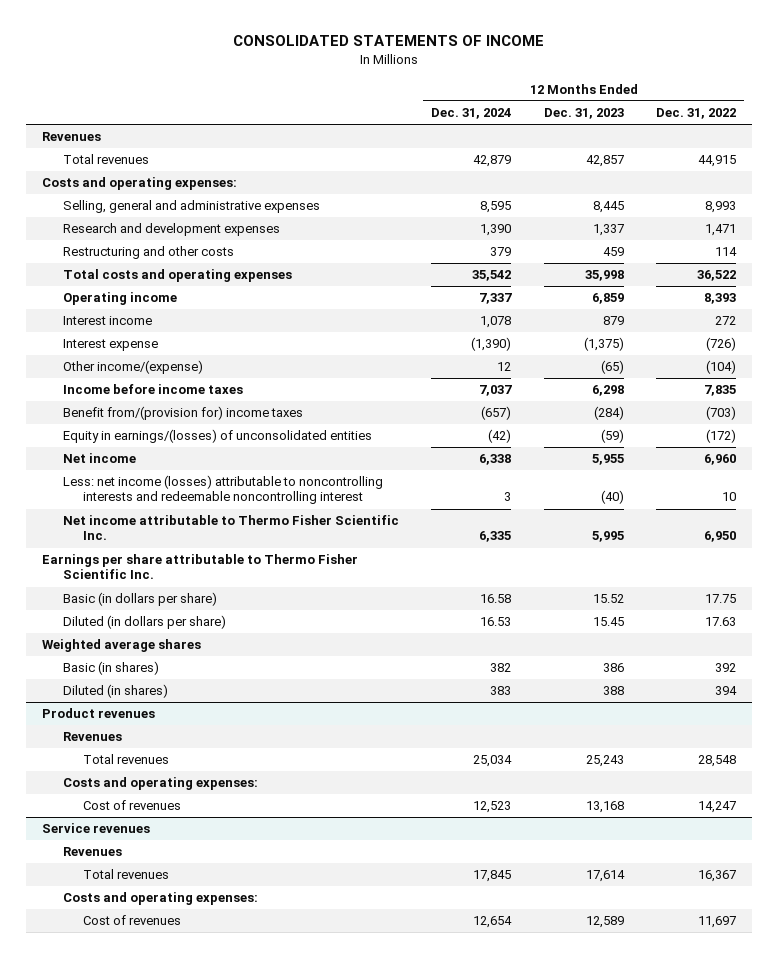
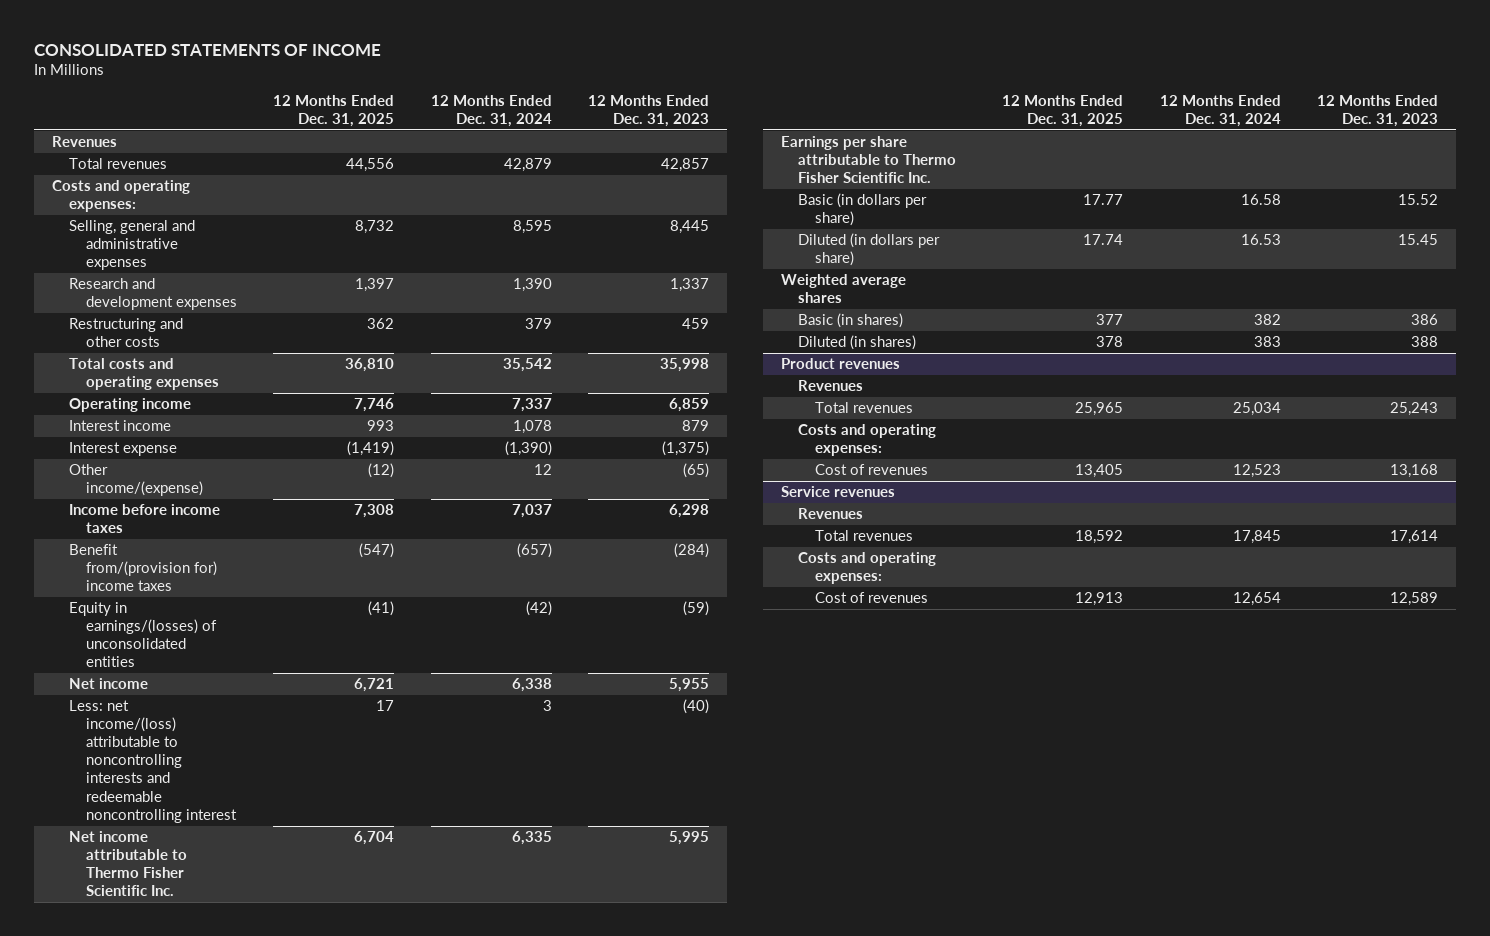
[656,107,737,119] Dec. 31, 2022 -> none
none -> [273,94,395,127] 12 Months Ended Dec. 31, 2025
[62,475,383,505] Less: net income (losses) attributable to noncontrolling interests and redeemable noncontrolling interest -> [68,700,237,823] Less: net income/(loss) attributable to noncontrolling interests and redeemable noncontrolling interest

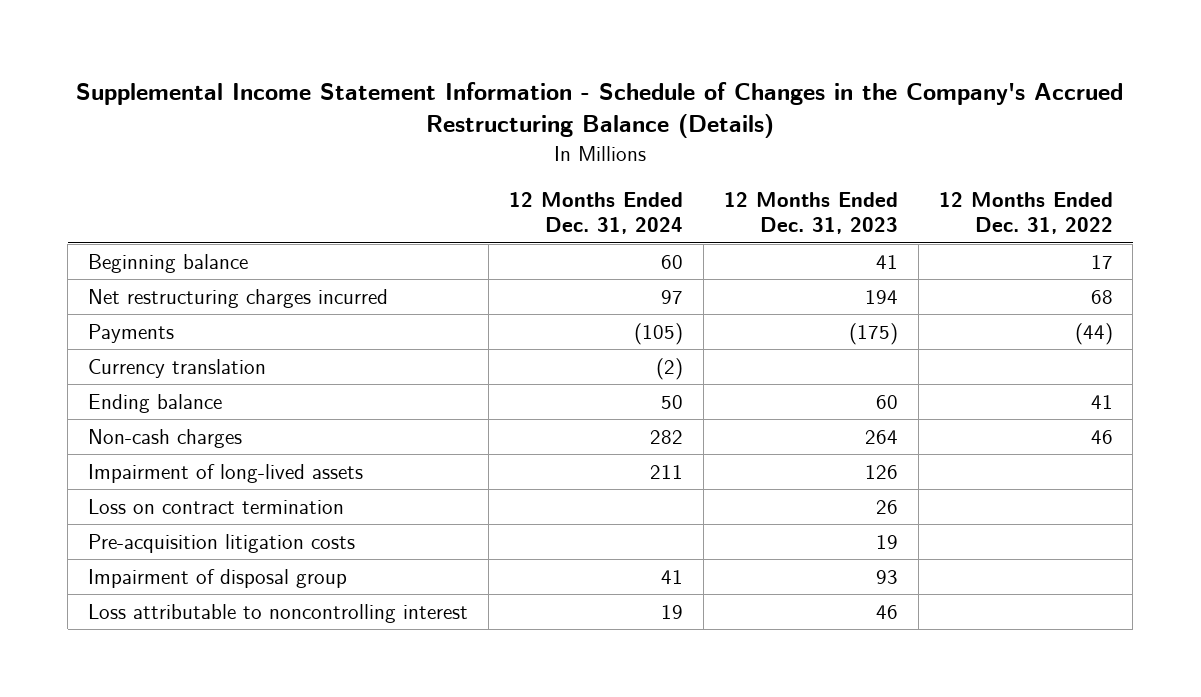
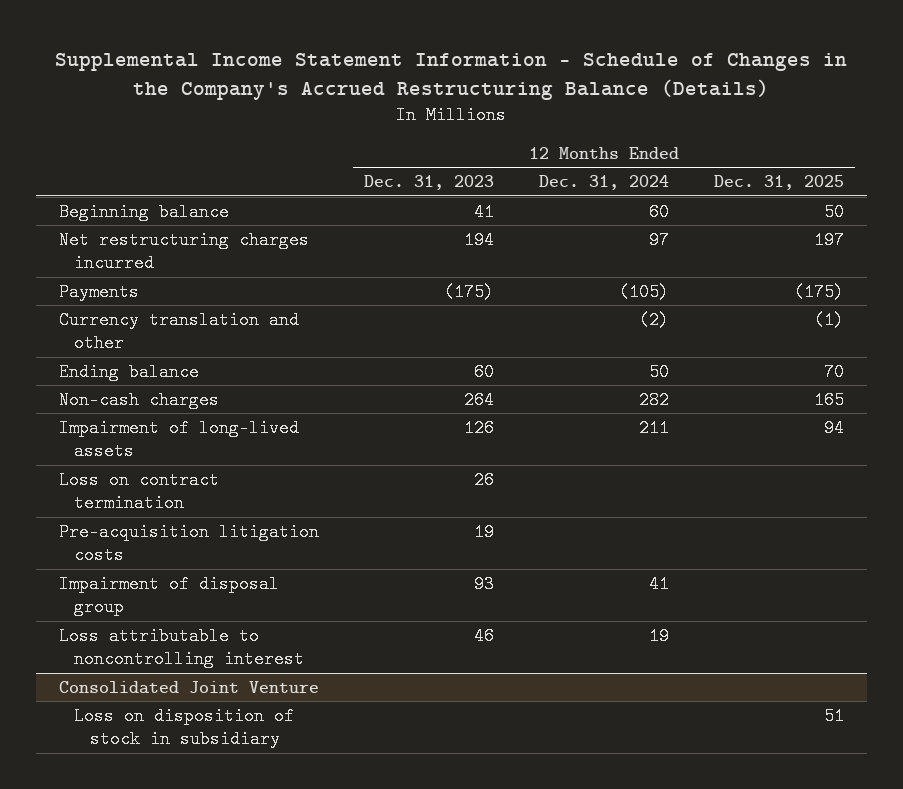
[938,191,1113,235] 12 Months Ended Dec. 31, 2022 -> none
none -> [714,175,845,191] Dec. 31, 2025
[88,359,267,379] Currency translation -> [58,310,299,353] Currency translation and other
none -> [58,680,319,694] Consolidated Joint Venture
none -> [74,706,295,749] Loss on disposition of stock in subsidiary

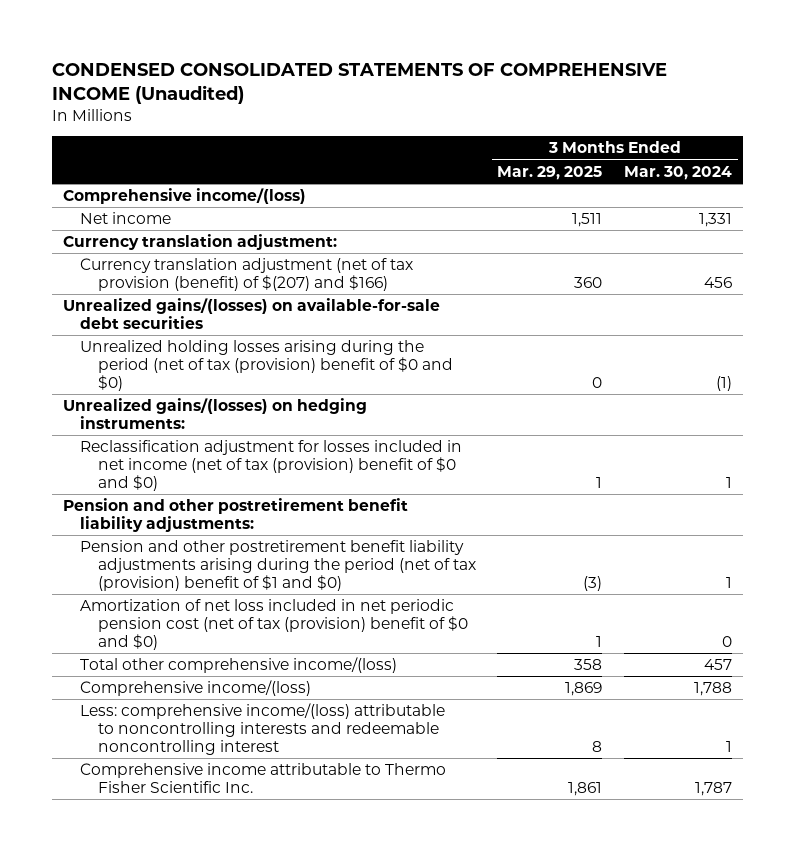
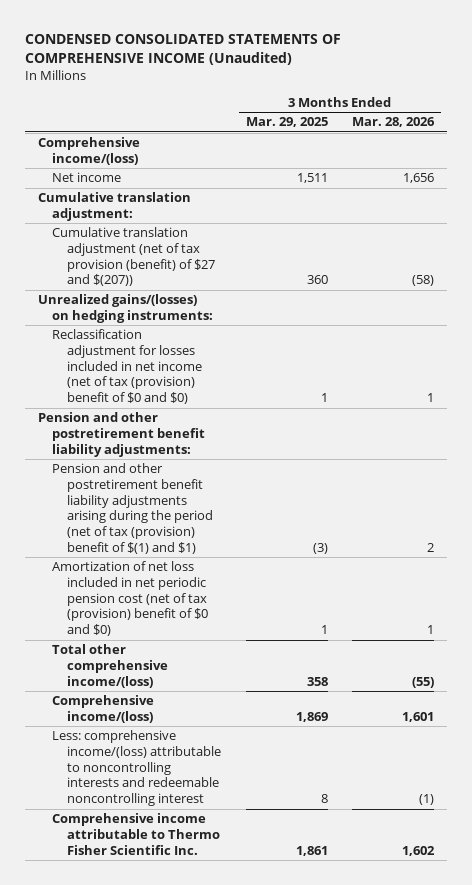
[624,165,733,180] Mar. 30, 2024 -> none
none -> [352,117,436,128] Mar. 28, 2026
[62,298,440,330] Unrealized gains/(losses) on available-for-sale debt securities -> none
[80,340,453,392] Unrealized holding losses arising during the period (net of tax (provision) benefit of $0 and $0) -> none
[62,234,337,251] Currency translation adjustment: -> [37,192,191,221] Cumulative translation adjustment:
[80,258,414,292] Currency translation adjustment (net of tax provision (benefit) of $(207) and $166) -> [52,227,215,287] Cumulative translation adjustment (net of tax provision (benefit) of $27 and $(207))
[80,540,476,592] Pension and other postretirement benefit liability adjustments arising during the period (net of tax (provision) benefit of $1 and $0) -> [52,463,213,554] Pension and other postretirement benefit liability adjustments arising during the period (net of tax (provision) benefit of $(1) and $1)

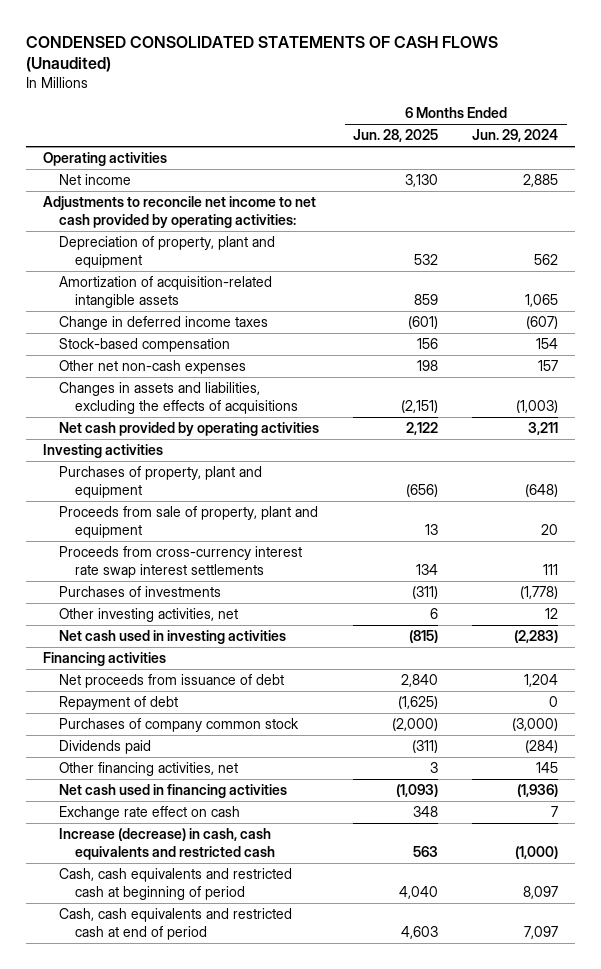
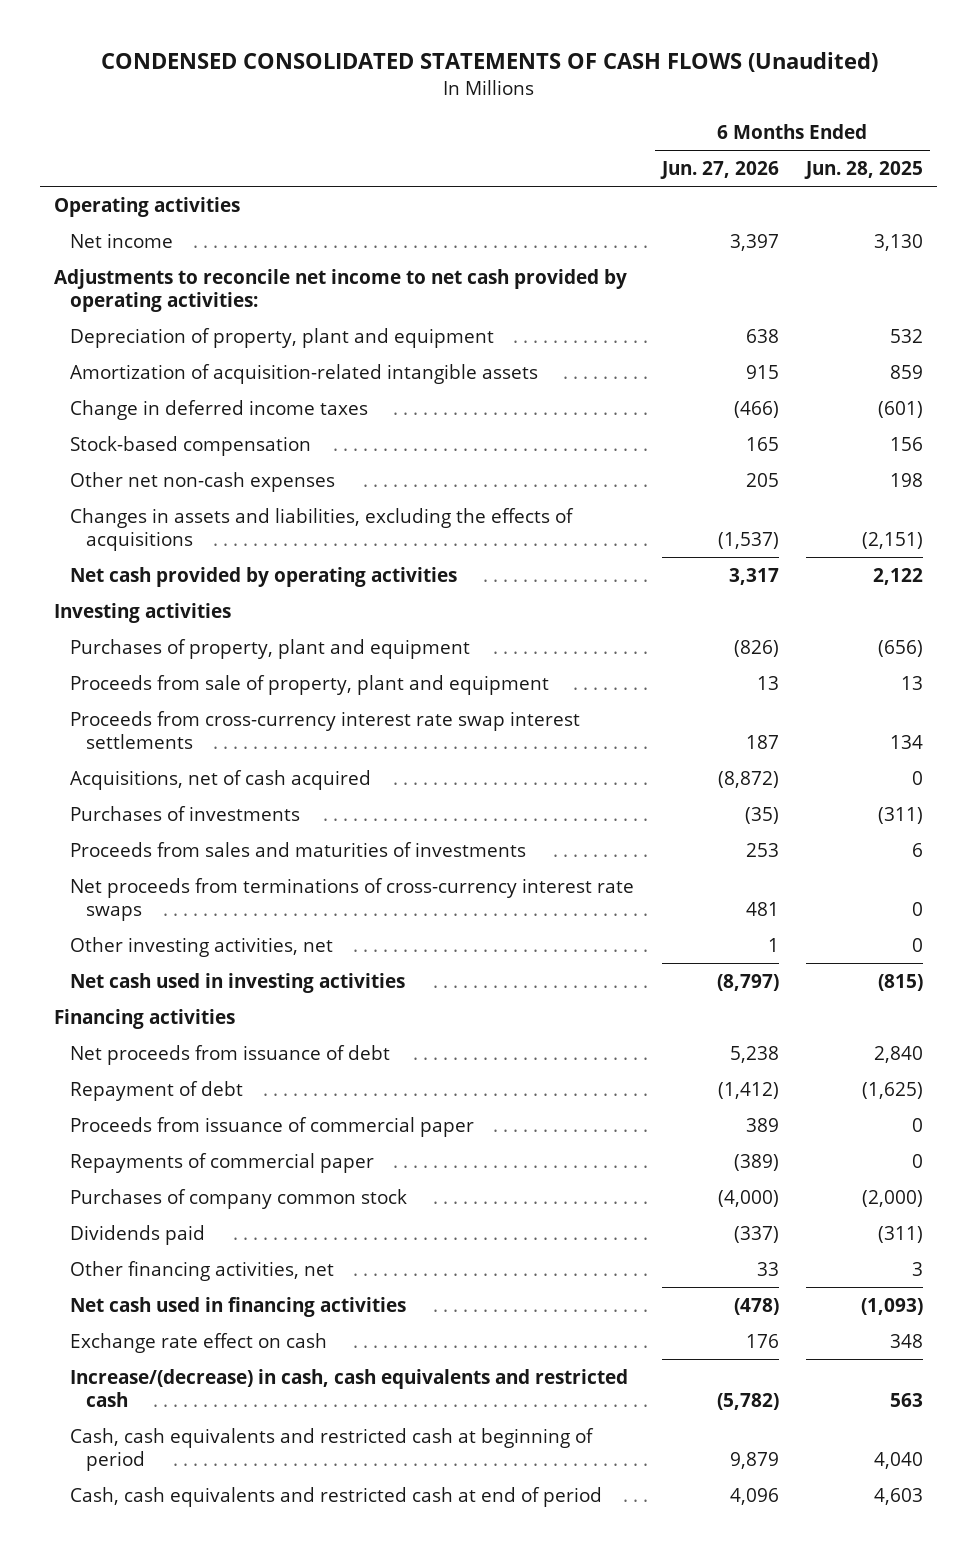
[472,129,559,143] Jun. 29, 2024 -> none
none -> [659,161,779,180] Jun. 27, 2026
none -> [69,769,371,790] Acquisitions, net of cash acquired
none -> [69,841,526,857] Proceeds from sales and maturities of investments
none -> [69,877,634,922] Net proceeds from terminations of cross-currency interest rate swaps
[430,608,439,620] 6 -> [912,937,924,952] 0
none -> [69,1116,474,1137] Proceeds from issuance of commercial paper
none -> [69,1152,374,1173] Repayments of commercial paper
[59,828,276,861] Increase (decrease) in cash, cash equivalents and restricted cash -> [69,1368,628,1408] Increase/(decrease) in cash, cash equivalents and restricted cash

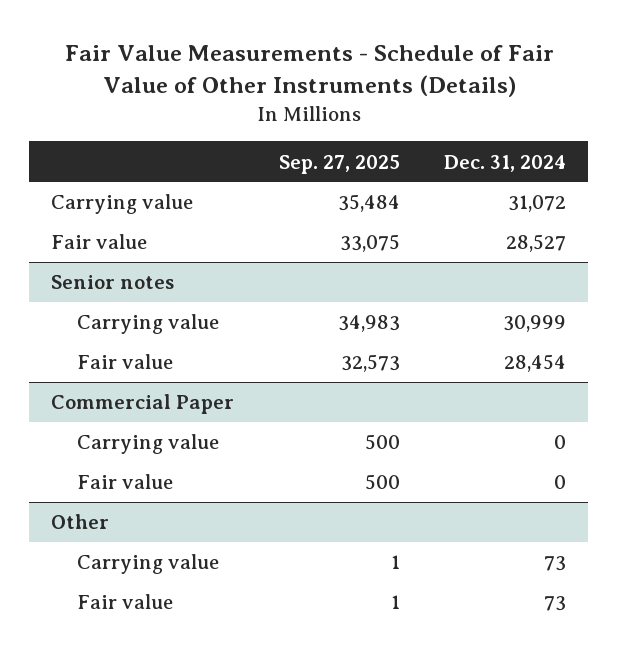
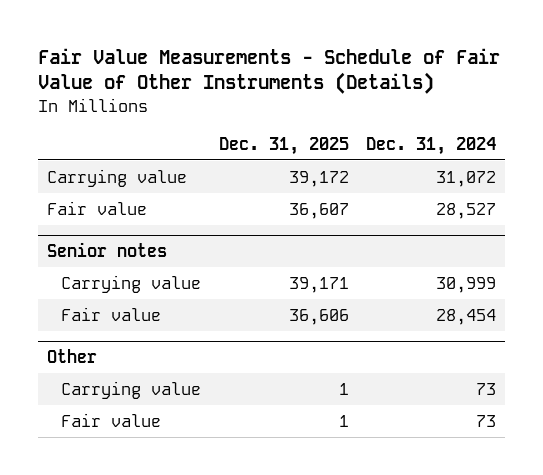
[278,154,400,174] Sep. 27, 2025 -> none
none -> [218,136,349,155] Dec. 31, 2025
[51,394,235,415] Commercial Paper -> none
[76,434,220,455] Carrying value -> none
[76,474,174,490] Fair value -> none

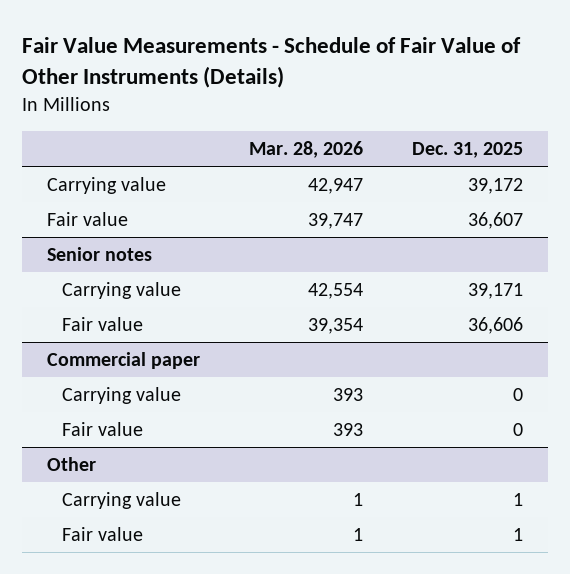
[366,136,497,155] Dec. 31, 2024 -> none
none -> [249,140,364,158] Mar. 28, 2026
none -> [46,352,200,370] Commercial paper
none -> [62,387,182,405] Carrying value
none -> [62,422,144,437] Fair value

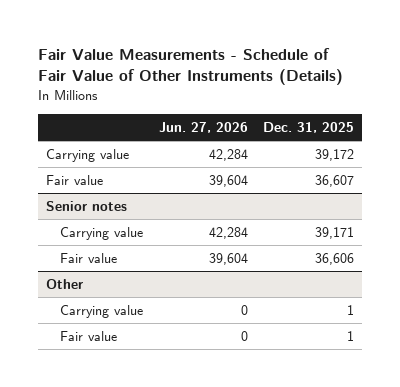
[249,140,364,158] Mar. 28, 2026 -> none
none -> [158,122,248,134] Jun. 27, 2026
[46,352,200,370] Commercial paper -> none
[62,387,182,405] Carrying value -> none
[62,422,144,437] Fair value -> none

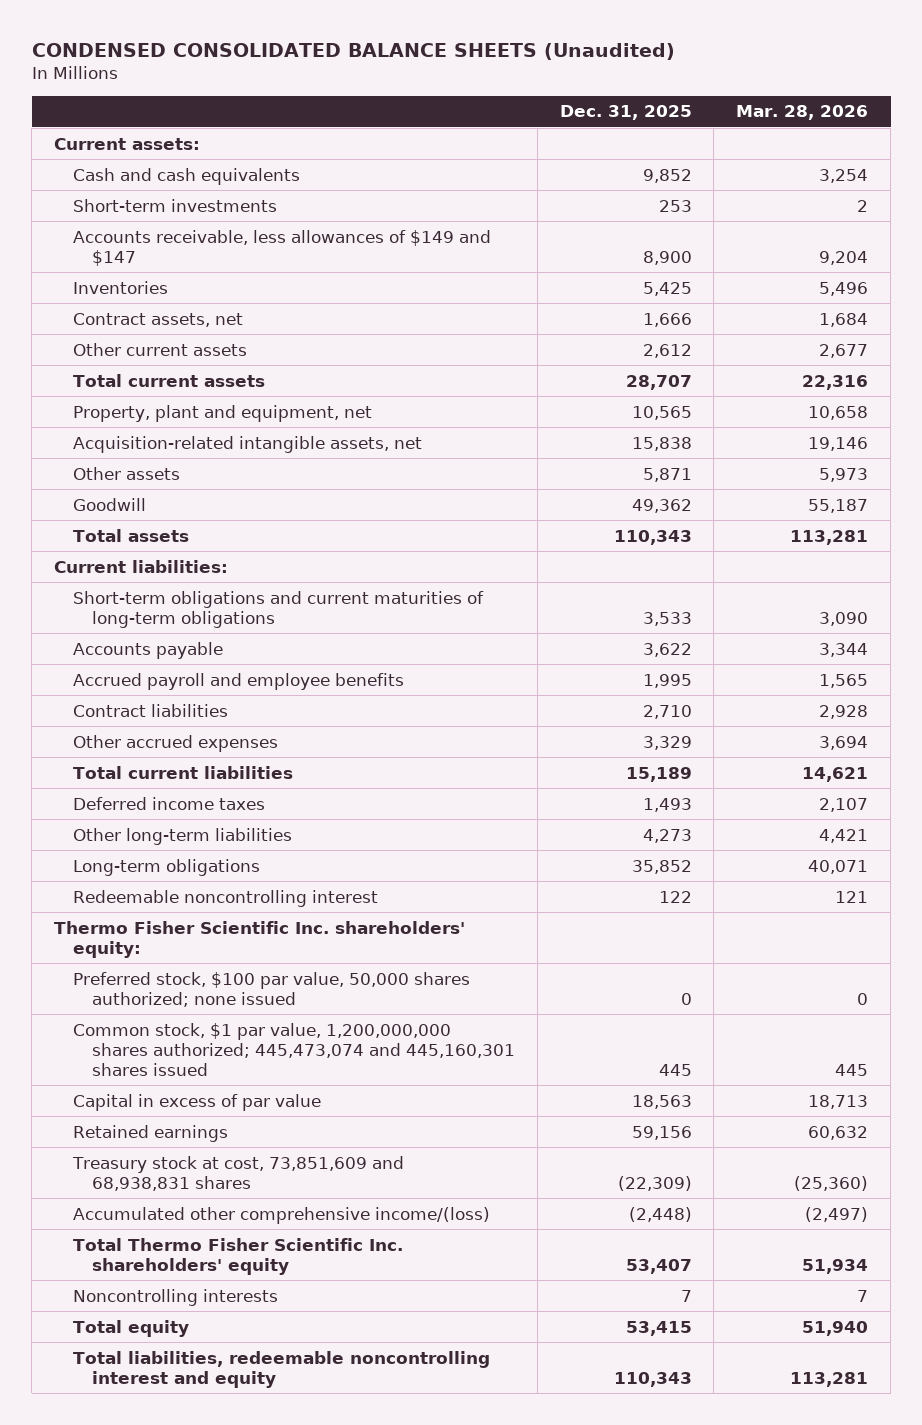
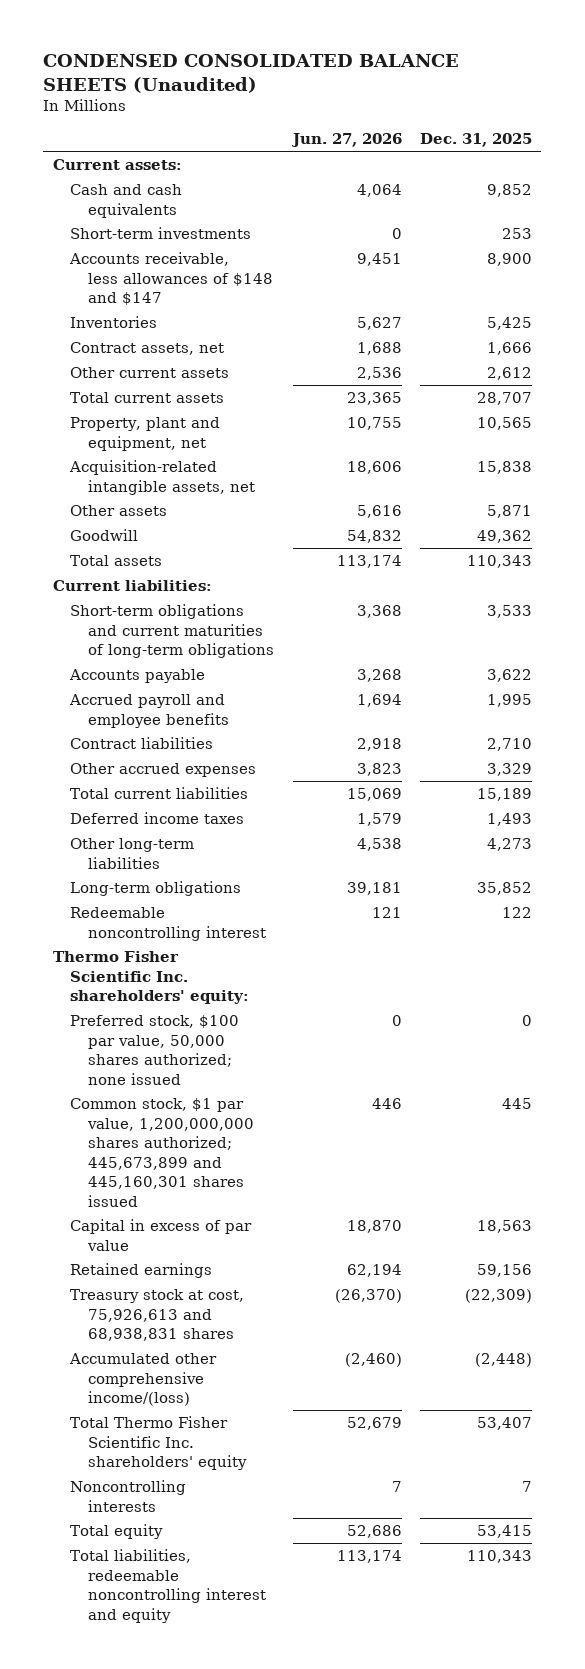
[736,105,869,121] Mar. 28, 2026 -> none
none -> [290,133,402,148] Jun. 27, 2026
[72,229,491,266] Accounts receivable, less allowances of $149 and $147 -> [69,251,274,306] Accounts receivable, less allowances of $148 and $147
[72,1022,515,1076] Common stock, $1 par value, 1,200,000,000 shares authorized; 445,473,074 and 445,160,301 shares issued -> [70,1097,255,1207] Common stock, $1 par value, 1,200,000,000 shares authorized; 445,673,899 and 445,160,301 shares issued
[71,1155,404,1191] Treasury stock at cost, 73,851,609 and 68,938,831 shares -> [70,1288,245,1342] Treasury stock at cost, 75,926,613 and 68,938,831 shares

